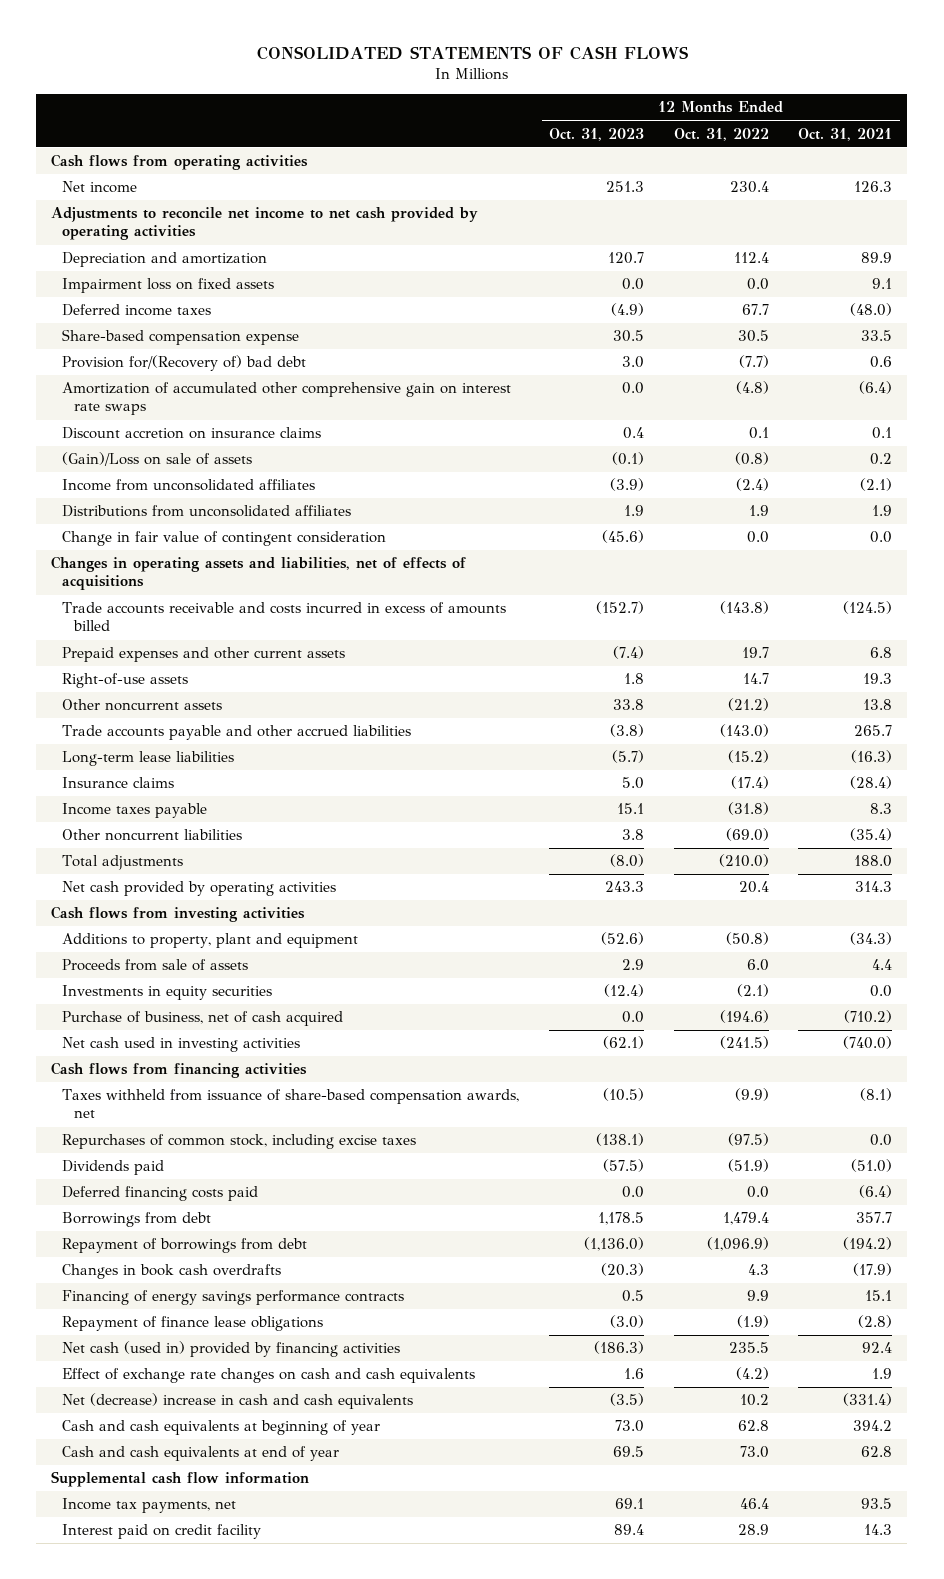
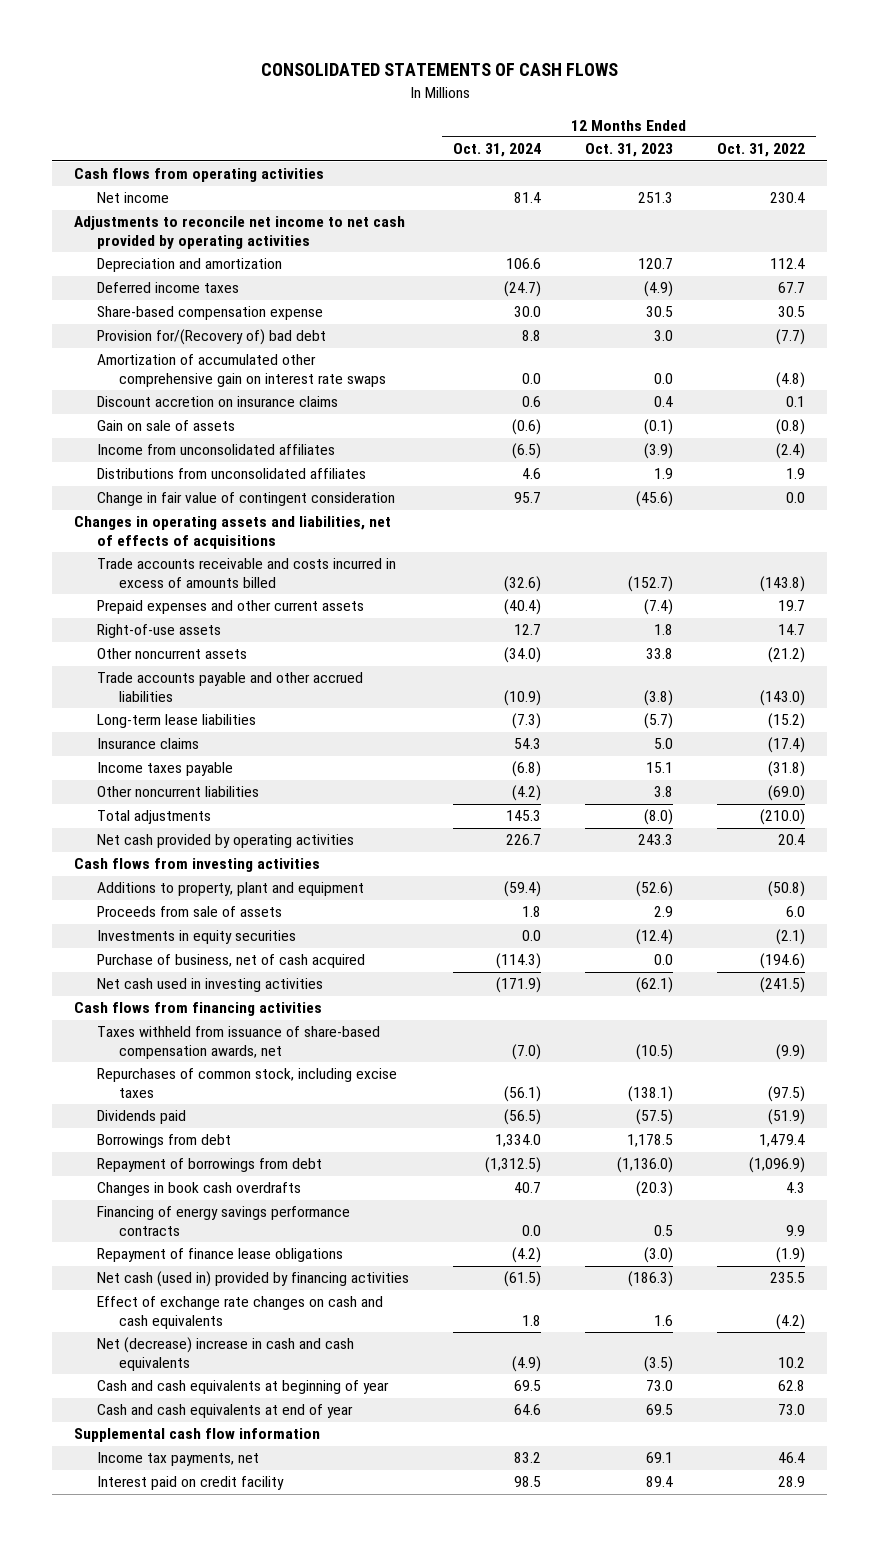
[798,127,893,141] Oct. 31, 2021 -> none
none -> [452,143,541,158] Oct. 31, 2024
[62,278,275,294] Impairment loss on fixed assets -> none
[62,452,253,467] (Gain)/Loss on sale of assets -> [96,420,235,432] Gain on sale of assets
[62,1186,259,1202] Deferred financing costs paid -> none

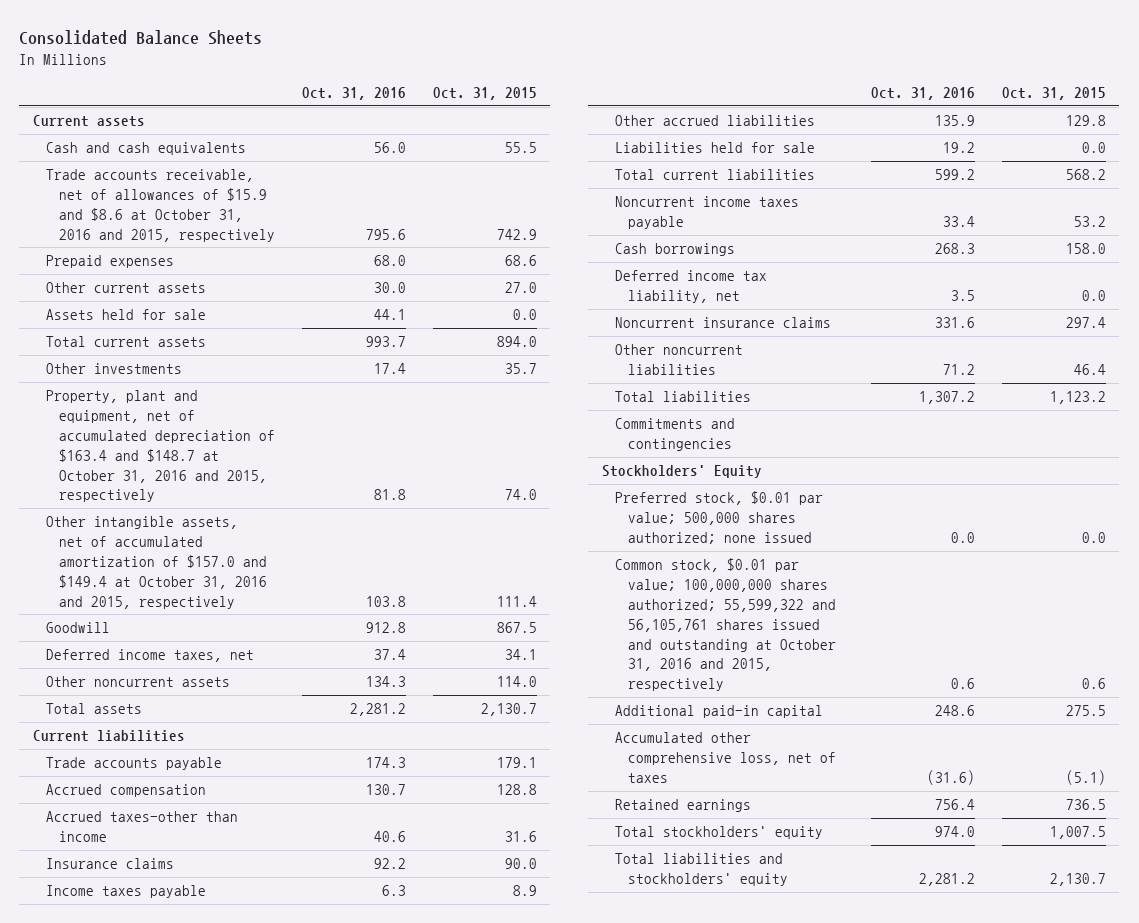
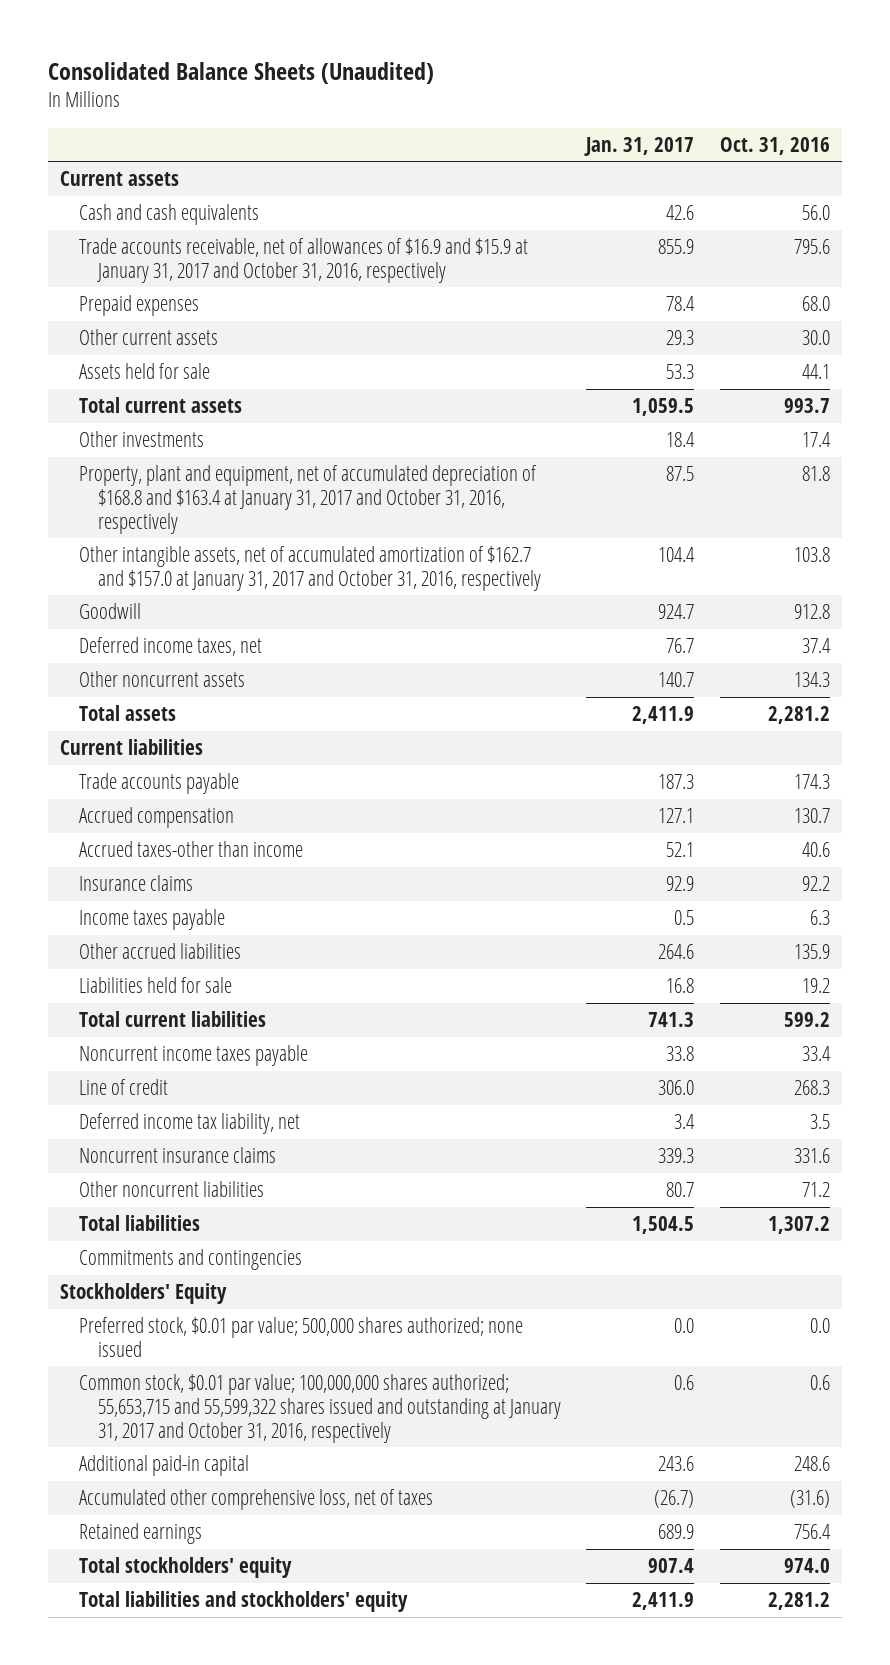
[19,30,263,46] Consolidated Balance Sheets -> [47,61,434,84] Consolidated Balance Sheets (Unaudited)
[432,87,537,101] Oct. 31, 2015 -> none
none -> [584,136,695,156] Jan. 31, 2017
[45,169,275,242] Trade accounts receivable, net of allowances of $15.9 and $8.6 at October 31, 2016 and 2015, respectively -> [79,238,529,283] Trade accounts receivable, net of allowances of $16.9 and $15.9 at January 31, 2017 and October 31, 2016, respectively
[45,390,275,503] Property, plant and equipment, net of accumulated depreciation of $163.4 and $148.7 at October 31, 2016 and 2015, respectively -> [79,465,538,534] Property, plant and equipment, net of accumulated depreciation of $168.8 and $163.4 at January 31, 2017 and October 31, 2016, respectively
[45,516,267,609] Other intangible assets, net of accumulated amortization of $157.0 and $149.4 at October 31, 2016 and 2015, respectively -> [79,546,542,591] Other intangible assets, net of accumulated amortization of $162.7 and $157.0 at January 31, 2017 and October 31, 2016, respectively
[614,243,735,257] Cash borrowings -> [79,1079,169,1096] Line of credit
[614,558,836,692] Common stock, $0.01 par value; 100,000,000 shares authorized; 55,599,322 and 56,105,761 shares issued and outstanding at October 31, 2016 and 2015, respectively -> [79,1374,562,1443] Common stock, $0.01 par value; 100,000,000 shares authorized; 55,653,715 and 55,599,322 shares issued and outstanding at January 31, 2017 and October 31, 2016, respectively

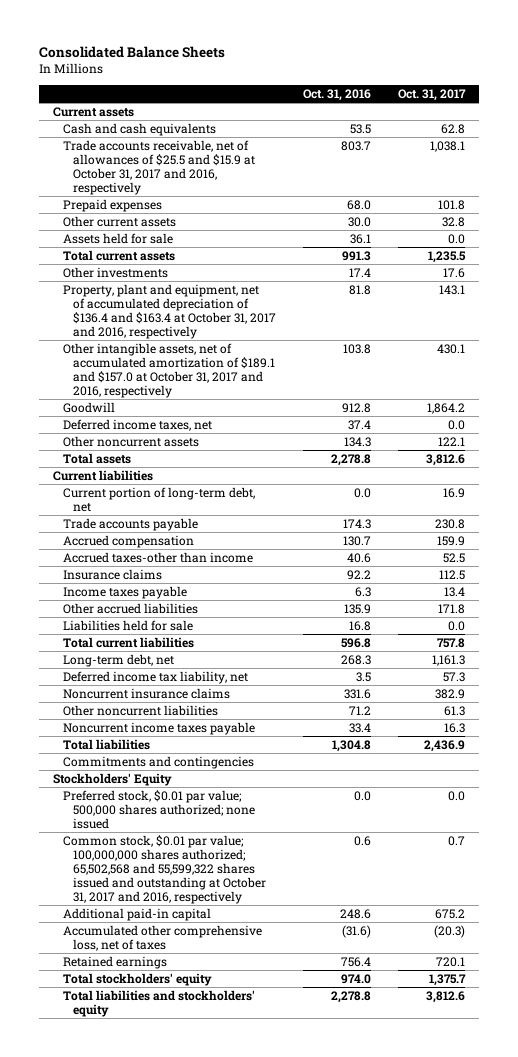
[47,61,434,84] Consolidated Balance Sheets (Unaudited) -> [39,46,226,59] Consolidated Balance Sheets
[584,136,695,156] Jan. 31, 2017 -> none
none -> [398,88,467,101] Oct. 31, 2017
[801,205,830,221] 56.0 -> [350,123,372,134] 53.5
[79,238,529,283] Trade accounts receivable, net of allowances of $16.9 and $15.9 at January 31, 2017 and October 31, 2016, respectively -> [62,139,255,195] Trade accounts receivable, net of allowances of $25.5 and $15.9 at October 31, 2017 and 2016, respectively
[793,239,830,255] 795.6 -> [341,140,372,151] 803.7
[801,364,830,380] 44.1 -> [350,233,372,244] 36.1
[783,398,830,414] 993.7 -> [342,250,372,261] 991.3
[79,465,538,534] Property, plant and equipment, net of accumulated depreciation of $168.8 and $163.4 at January 31, 2017 and October 31, 2016, respectively -> [62,283,276,339] Property, plant and equipment, net of accumulated depreciation of $136.4 and $163.4 at October 31, 2017 and 2016, respectively
[79,546,542,591] Other intangible assets, net of accumulated amortization of $162.7 and $157.0 at January 31, 2017 and October 31, 2016, respectively -> [62,342,275,398] Other intangible assets, net of accumulated amortization of $189.1 and $157.0 at October 31, 2017 and 2016, respectively
[767,706,830,725] 2,281.2 -> [331,453,372,466] 2,278.8
none -> [62,486,255,512] Current portion of long-term debt, net
[801,978,830,994] 19.2 -> [349,620,372,631] 16.8
[783,1012,830,1028] 599.2 -> [341,637,372,648] 596.8
[79,1079,169,1096] Line of credit -> [62,653,174,667] Long-term debt, net
[79,1045,309,1067] Noncurrent income taxes payable -> [62,721,255,735] Noncurrent income taxes payable
[767,1216,830,1235] 1,307.2 -> [332,739,372,752] 1,304.8
[79,1374,562,1443] Common stock, $0.01 par value; 100,000,000 shares authorized; 55,653,715 and 55,599,322 shares issued and outstanding at January 31, 2017 and October 31, 2016, respectively -> [62,834,266,904] Common stock, $0.01 par value; 100,000,000 shares authorized; 65,502,568 and 55,599,322 shares issued and outstanding at October 31, 2017 and 2016, respectively
[767,1592,830,1611] 2,281.2 -> [331,990,372,1003] 2,278.8

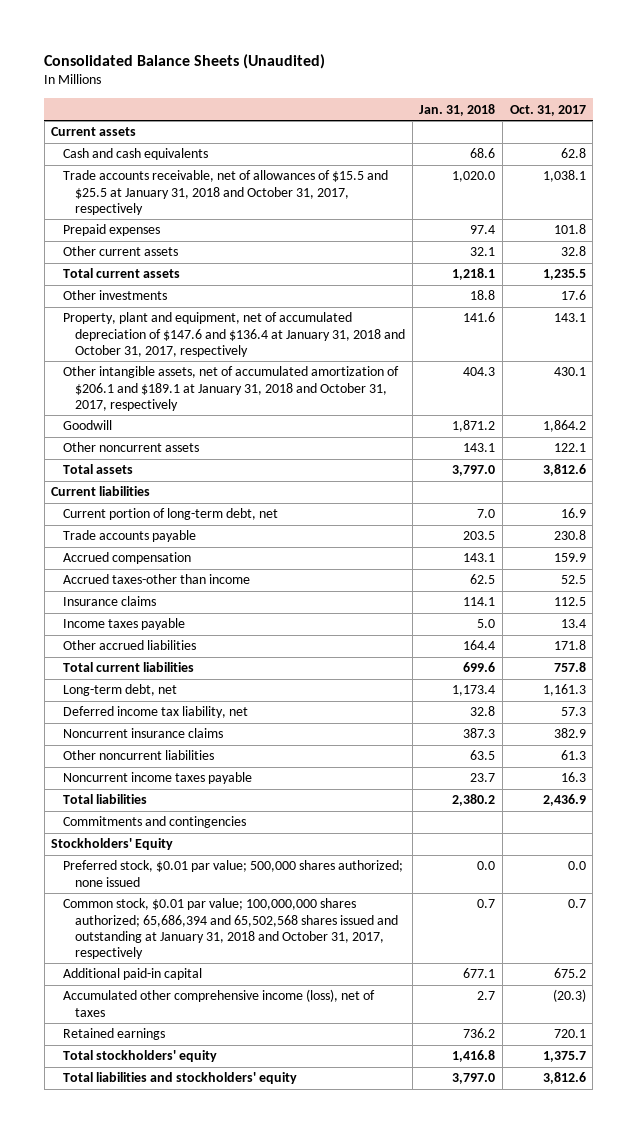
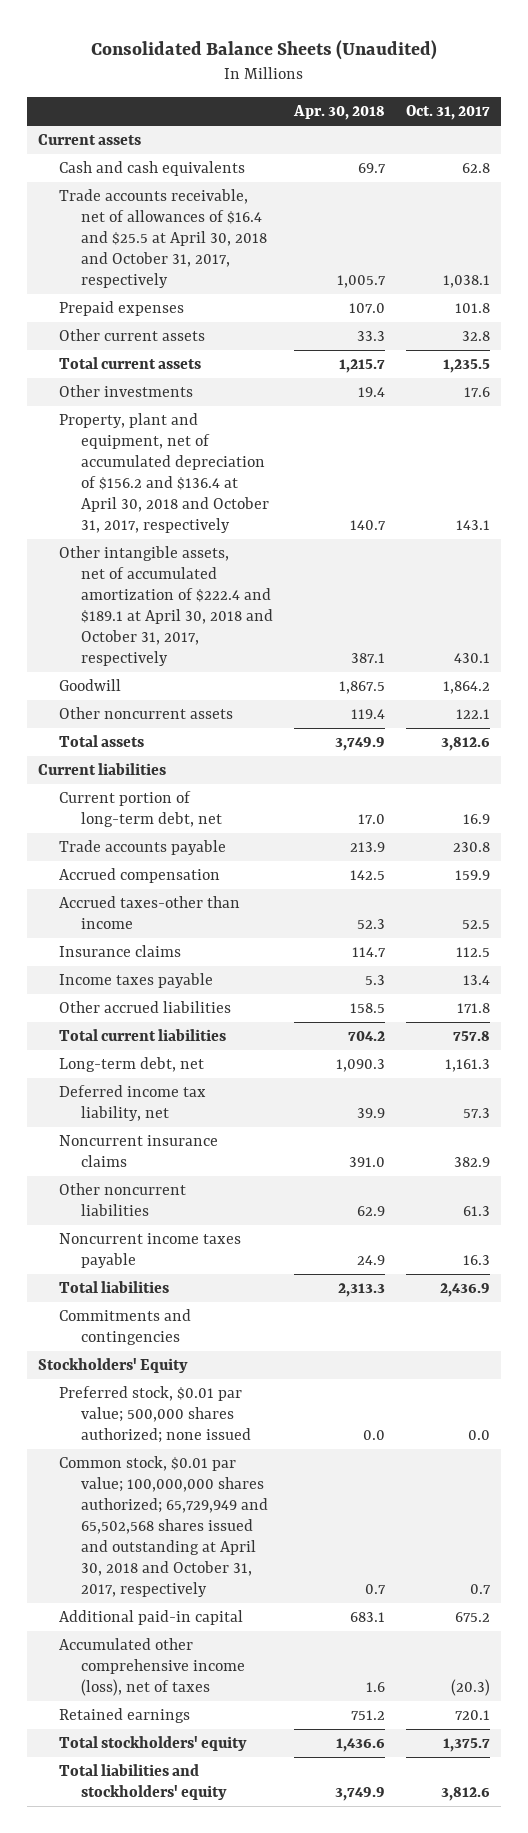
[419,103,496,116] Jan. 31, 2018 -> none
none -> [292,105,385,121] Apr. 30, 2018
[63,170,389,215] Trade accounts receivable, net of allowances of $15.5 and $25.5 at January 31, 2018 and October 31, 2017, respectively -> [59,188,267,288] Trade accounts receivable, net of allowances of $16.4 and $25.5 at April 30, 2018 and October 31, 2017, respectively
[63,312,406,357] Property, plant and equipment, net of accumulated depreciation of $147.6 and $136.4 at January 31, 2018 and October 31, 2017, respectively -> [59,412,269,533] Property, plant and equipment, net of accumulated depreciation of $156.2 and $136.4 at April 30, 2018 and October 31, 2017, respectively
[63,366,400,411] Other intangible assets, net of accumulated amortization of $206.1 and $189.1 at January 31, 2018 and October 31, 2017, respectively -> [59,545,273,666] Other intangible assets, net of accumulated amortization of $222.4 and $189.1 at April 30, 2018 and October 31, 2017, respectively
[63,898,399,959] Common stock, $0.01 par value; 100,000,000 shares authorized; 65,686,394 and 65,502,568 shares issued and outstanding at January 31, 2018 and October 31, 2017, respectively -> [59,1455,268,1597] Common stock, $0.01 par value; 100,000,000 shares authorized; 65,729,949 and 65,502,568 shares issued and outstanding at April 30, 2018 and October 31, 2017, respectively

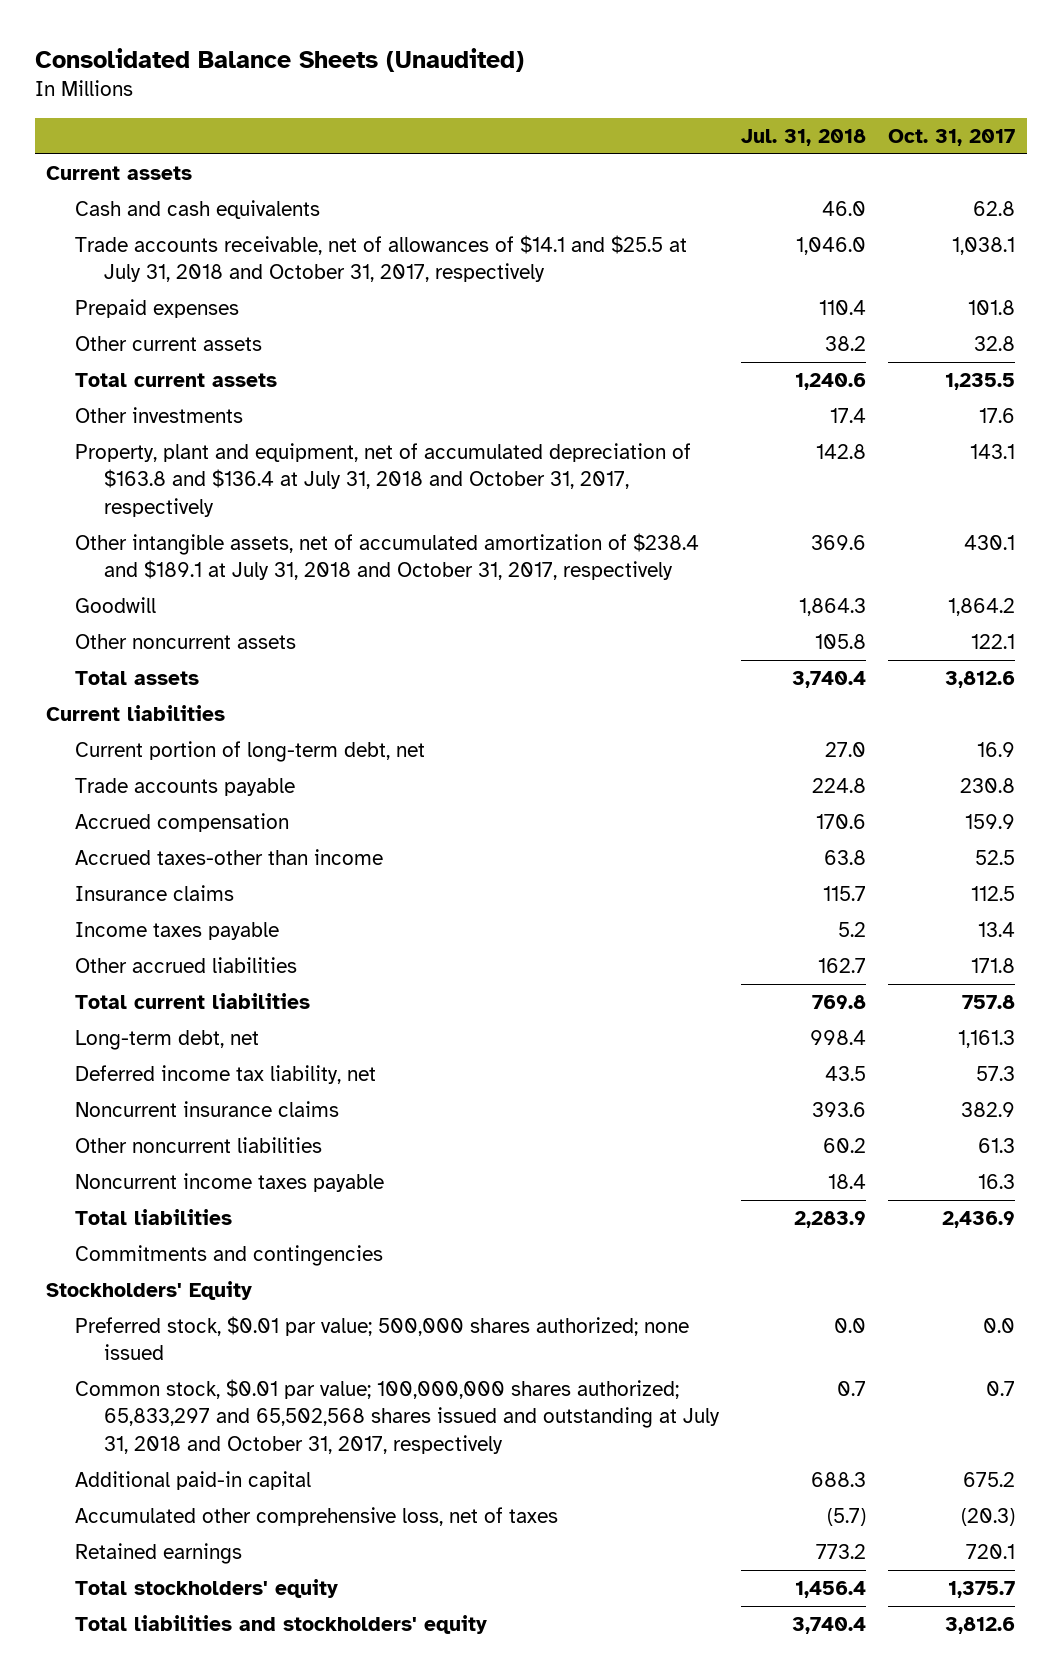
[292,105,385,121] Apr. 30, 2018 -> none
none -> [741,128,867,146] Jul. 31, 2018
[59,188,267,288] Trade accounts receivable, net of allowances of $16.4 and $25.5 at April 30, 2018 and October 31, 2017, respectively -> [75,235,688,283] Trade accounts receivable, net of allowances of $14.1 and $25.5 at July 31, 2018 and October 31, 2017, respectively
[59,412,269,533] Property, plant and equipment, net of accumulated depreciation of $156.2 and $136.4 at April 30, 2018 and October 31, 2017, respectively -> [75,443,692,517] Property, plant and equipment, net of accumulated depreciation of $163.8 and $136.4 at July 31, 2018 and October 31, 2017, respectively
[59,545,273,666] Other intangible assets, net of accumulated amortization of $222.4 and $189.1 at April 30, 2018 and October 31, 2017, respectively -> [75,533,700,581] Other intangible assets, net of accumulated amortization of $238.4 and $189.1 at July 31, 2018 and October 31, 2017, respectively
[59,1455,268,1597] Common stock, $0.01 par value; 100,000,000 shares authorized; 65,729,949 and 65,502,568 shares issued and outstanding at April 30, 2018 and October 31, 2017, respectively -> [75,1379,721,1454] Common stock, $0.01 par value; 100,000,000 shares authorized; 65,833,297 and 65,502,568 shares issued and outstanding at July 31, 2018 and October 31, 2017, respectively
[59,1637,245,1696] Accumulated other comprehensive income (loss), net of taxes -> [75,1507,559,1527] Accumulated other comprehensive loss, net of taxes

